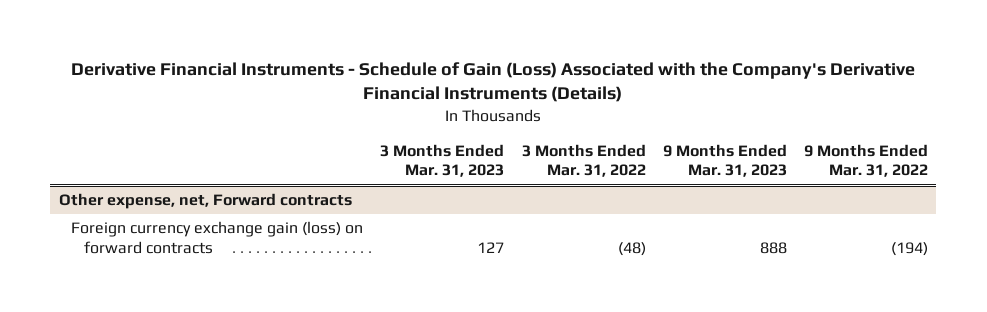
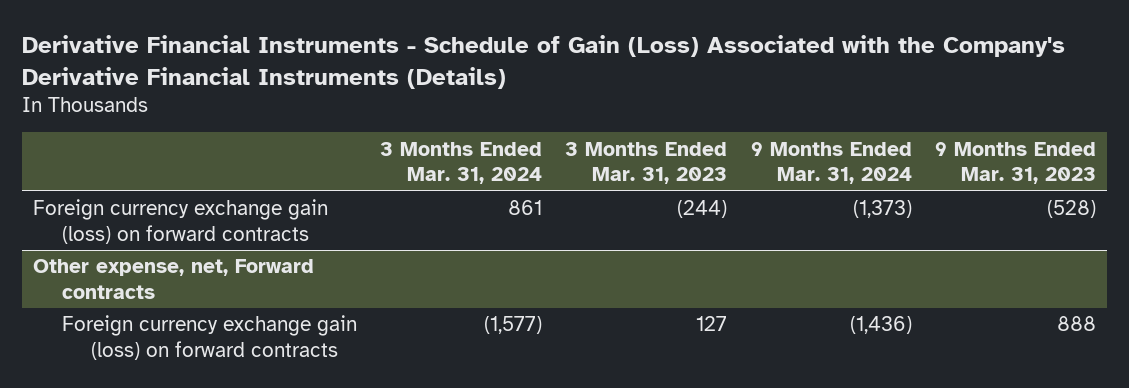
[521,143,646,178] 3 Months Ended Mar. 31, 2022 -> none
[803,143,928,178] 9 Months Ended Mar. 31, 2022 -> none
none -> [380,141,543,185] 3 Months Ended Mar. 31, 2024
none -> [750,141,912,185] 9 Months Ended Mar. 31, 2024
none -> [33,199,329,244] Foreign currency exchange gain (loss) on forward contracts

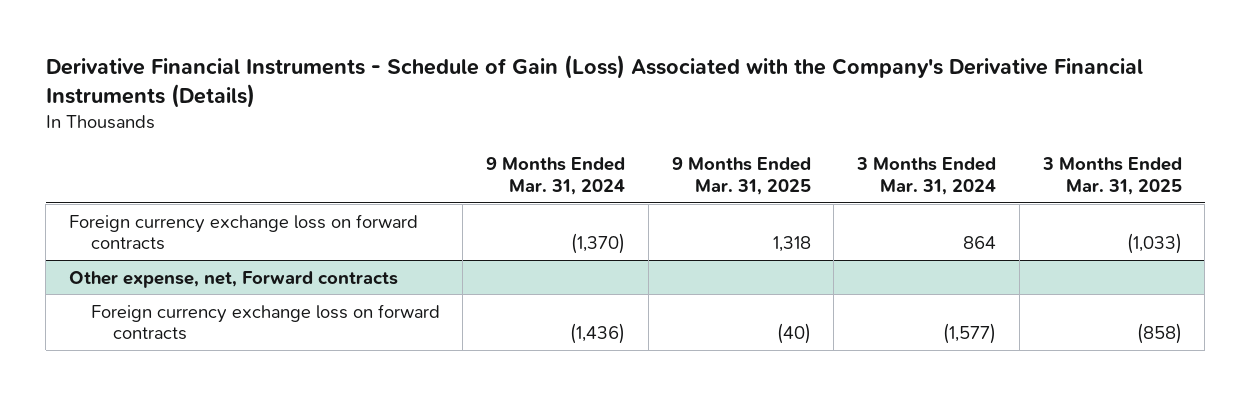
[565,141,728,185] 3 Months Ended Mar. 31, 2023 -> none
[934,141,1096,185] 9 Months Ended Mar. 31, 2023 -> none
none -> [671,157,811,196] 9 Months Ended Mar. 31, 2025
none -> [1041,157,1182,196] 3 Months Ended Mar. 31, 2025
[33,199,329,244] Foreign currency exchange gain (loss) on forward contracts -> [68,213,418,251] Foreign currency exchange loss on forward contracts
[508,200,543,216] 861 -> [963,236,997,250] 864
[852,200,912,219] (1,373) -> [571,233,626,255] (1,370)
[62,315,358,360] Foreign currency exchange gain (loss) on forward contracts -> [90,303,440,341] Foreign currency exchange loss on forward contracts

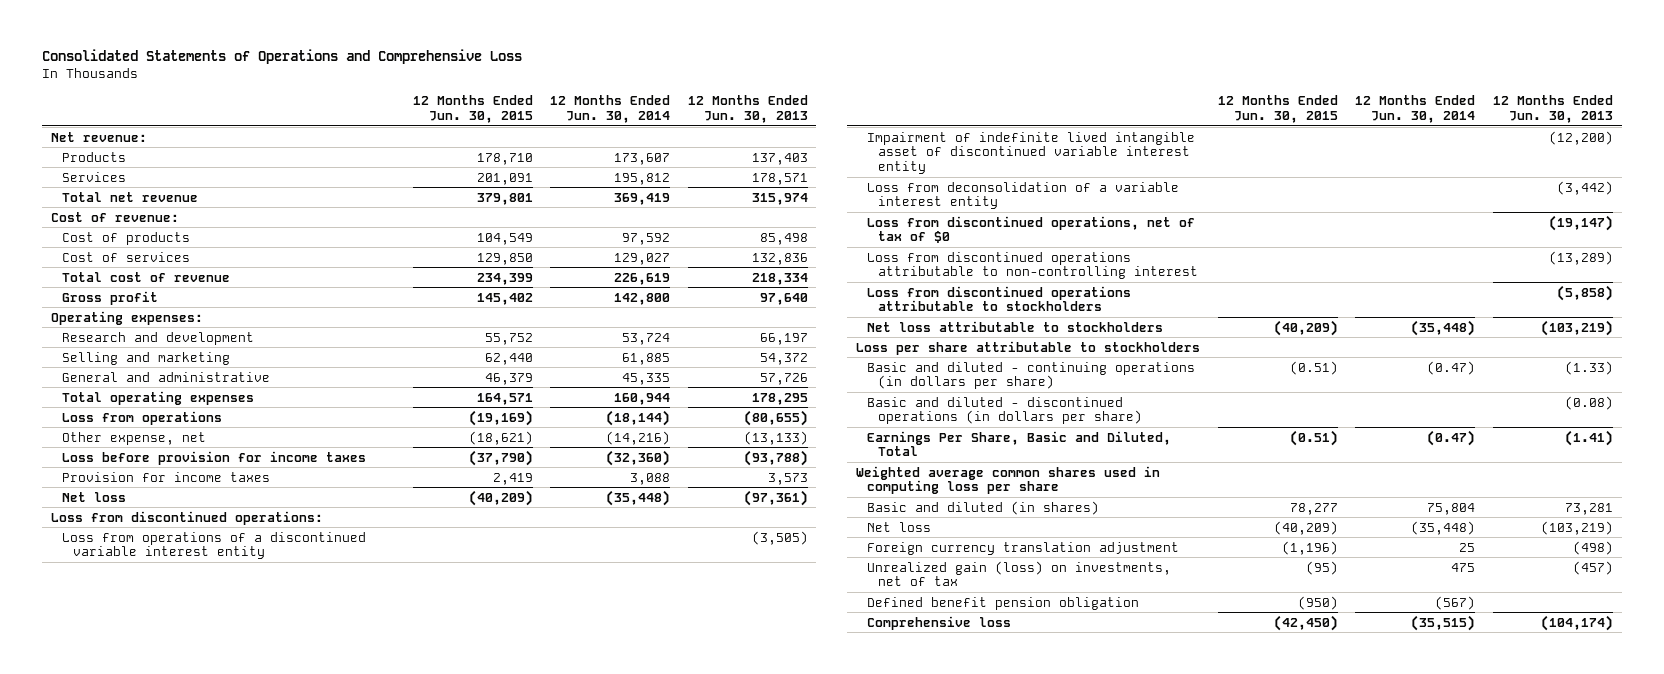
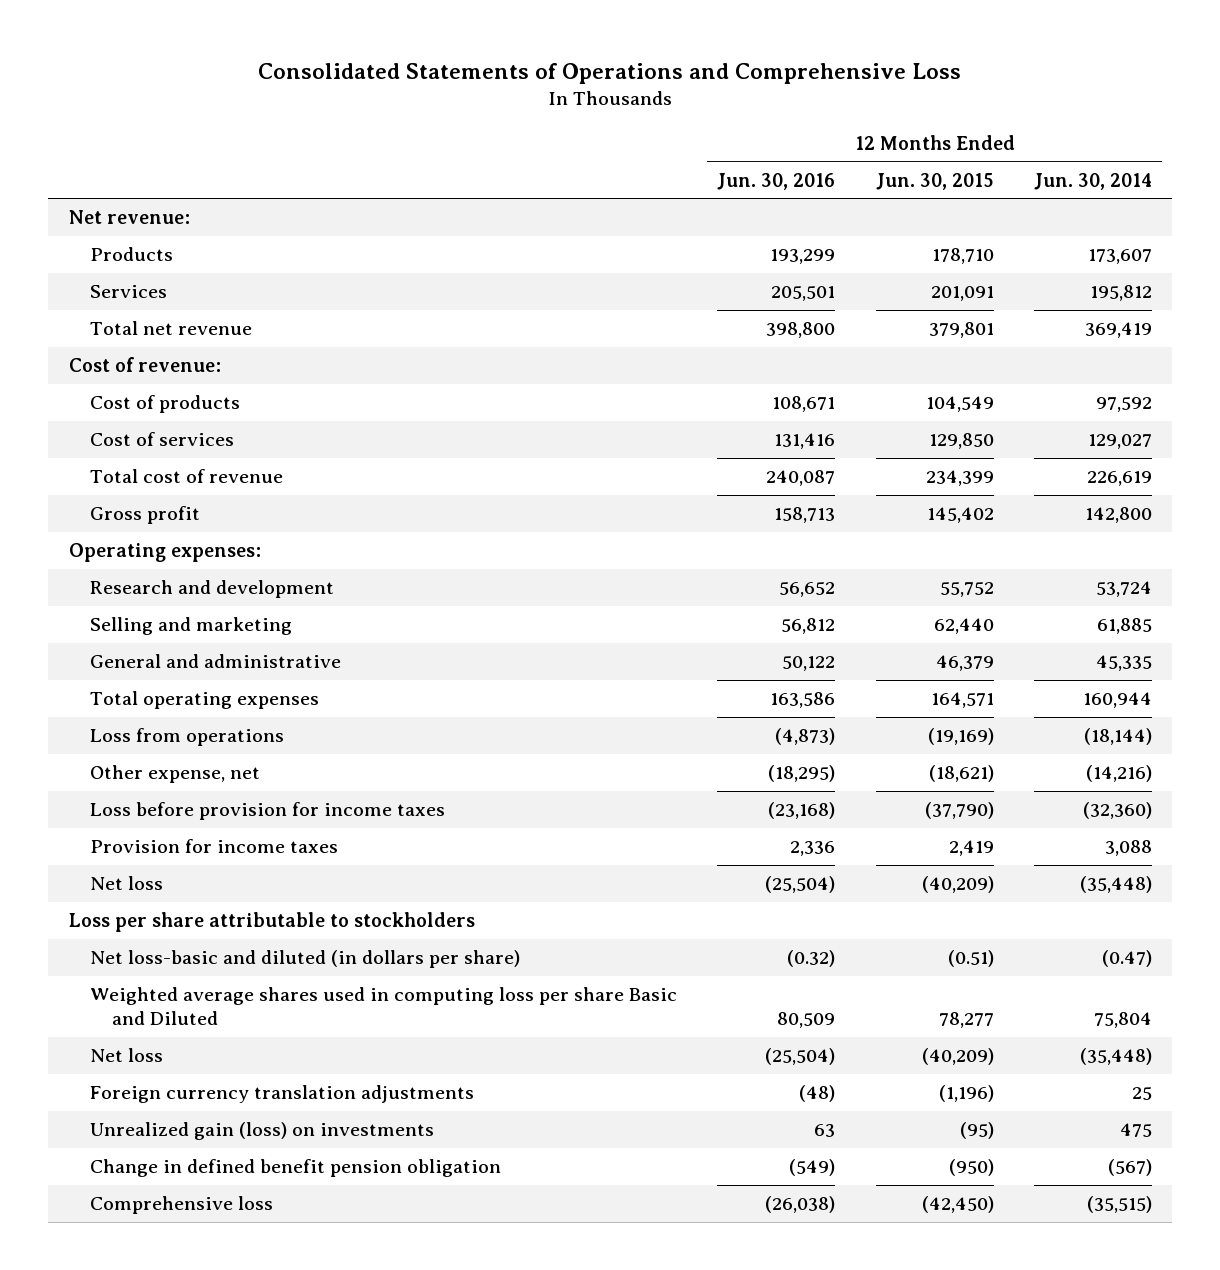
[687,94,808,123] 12 Months Ended Jun. 30, 2013 -> none
none -> [717,172,836,190] Jun. 30, 2016
[50,510,323,525] Loss from discontinued operations: -> none
[61,531,366,560] Loss from operations of a discontinued variable interest entity -> none
[866,131,1195,174] Impairment of indefinite lived intangible asset of discontinued variable interest entity -> none
[866,181,1179,210] Loss from deconsolidation of a variable interest entity -> none
[866,215,1195,244] Loss from discontinued operations, net of tax of $0 -> none
[866,251,1198,280] Loss from discontinued operations attributable to non-controlling interest -> none
[866,285,1131,312] Loss from discontinued operations attributable to stockholders -> none
[866,320,1163,332] Net loss attributable to stockholders -> none
[866,361,1195,390] Basic and diluted - continuing operations (in dollars per share) -> none
[866,396,1142,425] Basic and diluted - discontinued operations (in dollars per share) -> none
[856,465,1161,495] Weighted average common shares used in computing loss per share -> none
[866,430,1171,457] Earnings Per Share, Basic and Diluted, Total -> [90,950,521,969] Net loss-basic and diluted (in dollars per share)
[866,500,1099,515] Basic and diluted (in shares) -> [90,987,678,1026] Weighted average shares used in computing loss per share Basic and Diluted
[866,541,1179,555] Foreign currency translation adjustment -> [90,1085,475,1104] Foreign currency translation adjustments
[866,560,1171,587] Unrealized gain (loss) on investments, net of tax -> [90,1122,435,1141] Unrealized gain (loss) on investments
[866,596,1139,610] Defined benefit pension obligation -> [90,1159,502,1178] Change in defined benefit pension obligation

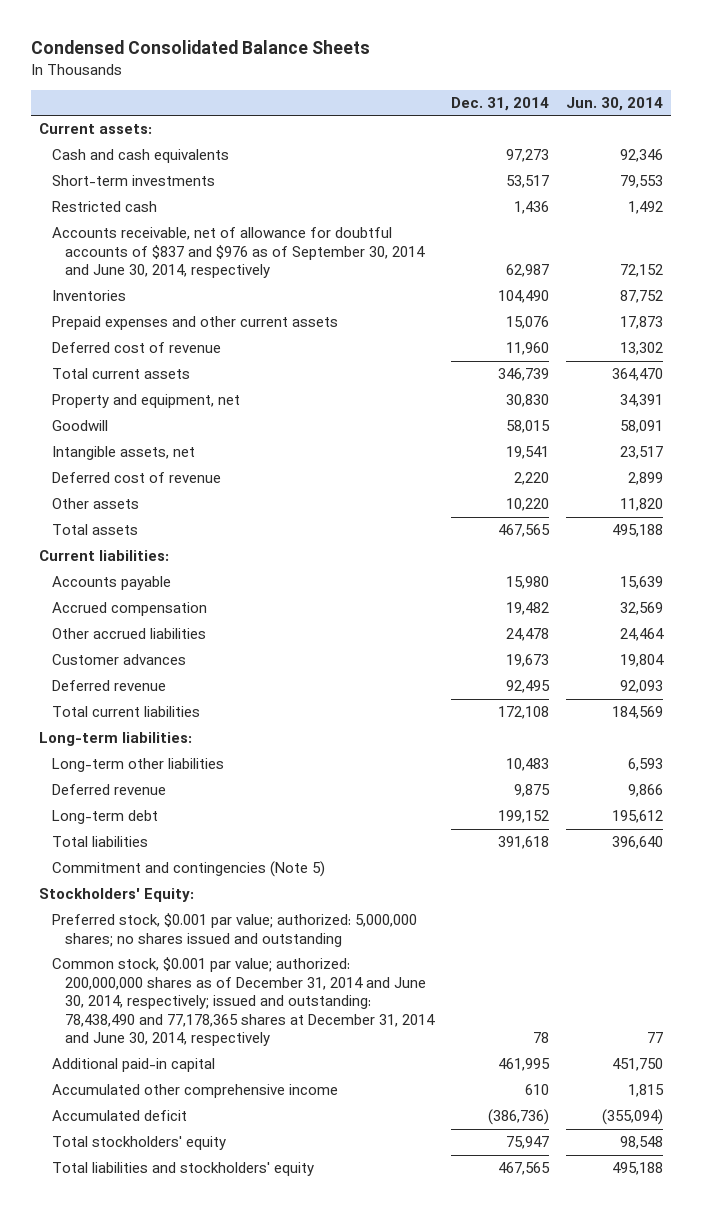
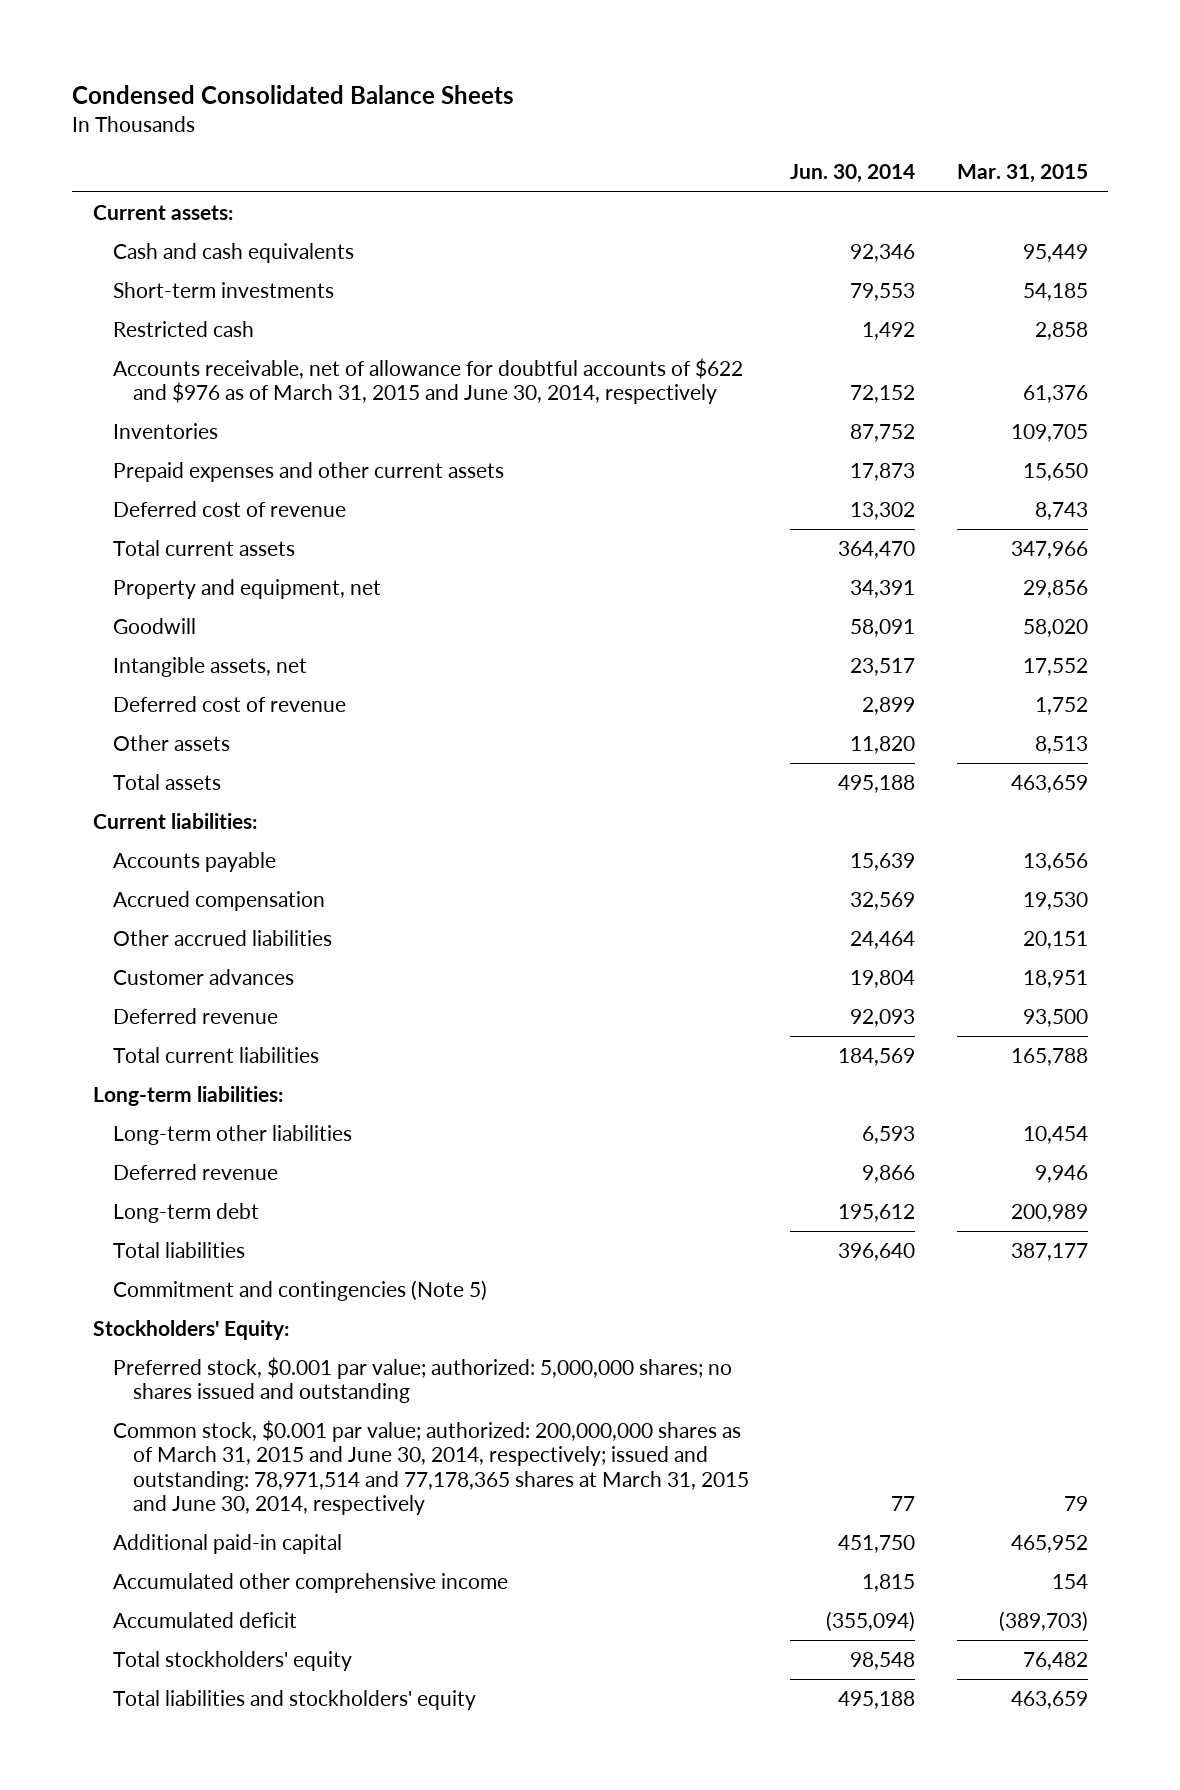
[451,96,550,111] Dec. 31, 2014 -> none
none -> [956,164,1088,184] Mar. 31, 2015
[52,227,426,279] Accounts receivable, net of allowance for doubtful accounts of $837 and $976 as of September 30, 2014 and June 30, 2014, respectively -> [112,358,743,405] Accounts receivable, net of allowance for doubtful accounts of $622 and $976 as of March 31, 2015 and June 30, 2014, respectively
[52,957,436,1047] Common stock, $0.001 par value; authorized: 200,000,000 shares as of December 31, 2014 and June 30, 2014, respectively; issued and outstanding: 78,438,490 and 77,178,365 shares at December 31, 2014 and June 30, 2014, respectively -> [112,1420,749,1515] Common stock, $0.001 par value; authorized: 200,000,000 shares as of March 31, 2015 and June 30, 2014, respectively; issued and outstanding: 78,971,514 and 77,178,365 shares at March 31, 2015 and June 30, 2014, respectively

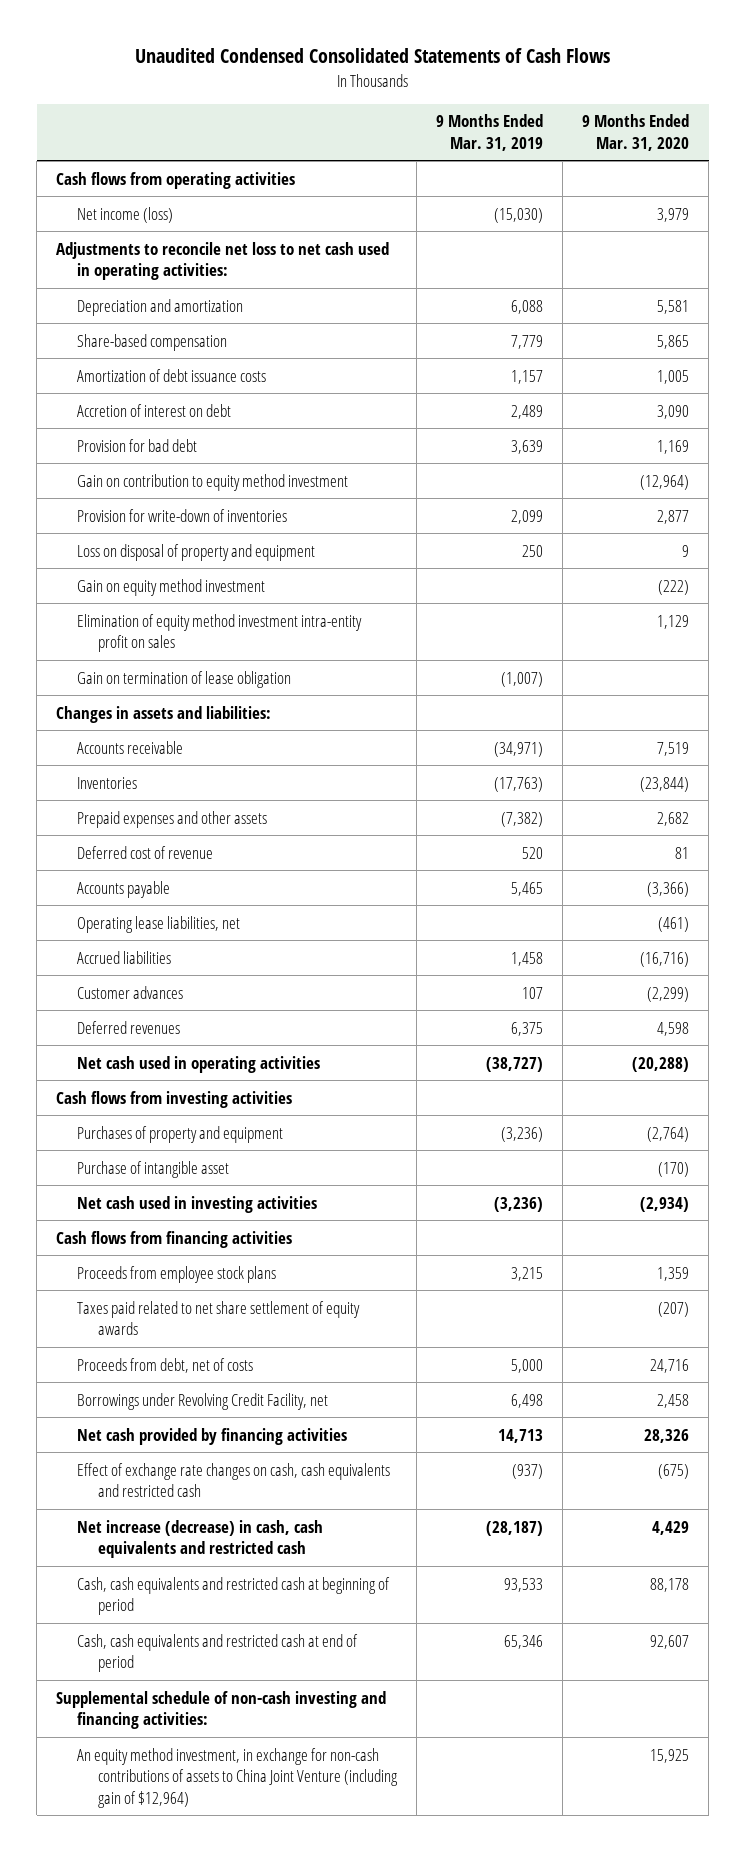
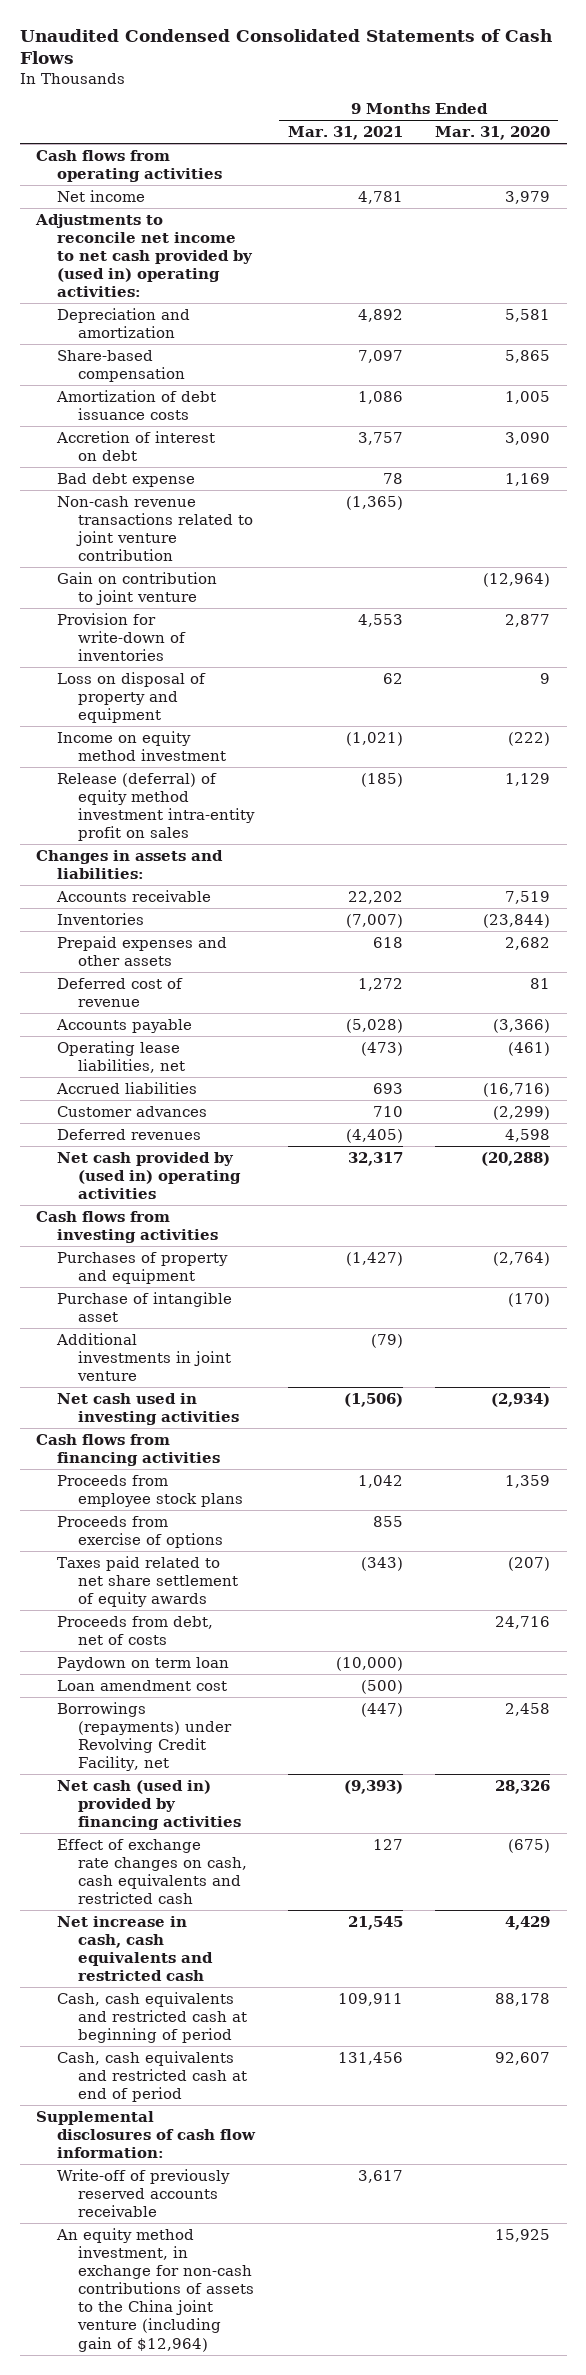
[436,114,544,151] 9 Months Ended Mar. 31, 2019 -> none
none -> [287,126,403,141] Mar. 31, 2021
[77,206,174,223] Net income (loss) -> [56,189,145,202] Net income
[56,241,390,281] Adjustments to reconcile net loss to net cash used in operating activities: -> [35,213,253,298] Adjustments to reconcile net income to net cash provided by (used in) operating activities:
[77,438,198,452] Provision for bad debt -> [56,472,195,487] Bad debt expense
none -> [56,495,253,562] Non-cash revenue transactions related to joint venture contribution
[77,473,349,491] Gain on contribution to equity method investment -> [56,571,217,605] Gain on contribution to joint venture
[77,670,292,688] Gain on termination of lease obligation -> none
[77,578,266,596] Gain on equity method investment -> [56,730,226,761] Income on equity method investment
[77,613,363,653] Elimination of equity method investment intra-entity profit on sales -> [56,772,255,842] Release (deferral) of equity method investment intra-entity profit on sales
[77,1055,321,1073] Net cash used in operating activities -> [56,1151,241,1199] Net cash provided by (used in) operating activities
none -> [55,1332,231,1381] Additional investments in joint venture
none -> [56,1515,223,1548] Proceeds from exercise of options
none -> [56,1656,229,1671] Paydown on term loan
none -> [56,1679,227,1691] Loan amendment cost
[77,1392,329,1410] Borrowings under Revolving Credit Facility, net -> [56,1701,232,1772] Borrowings (repayments) under Revolving Credit Facility, net
[77,1427,348,1445] Net cash provided by financing activities -> [56,1779,241,1830] Net cash (used in) provided by financing activities
[77,1519,324,1559] Net increase (decrease) in cash, cash equivalents and restricted cash -> [56,1915,213,1982] Net increase in cash, cash equivalents and restricted cash
[56,1690,387,1730] Supplemental schedule of non-cash investing and financing activities: -> none
none -> [36,2110,256,2158] Supplemental disclosures of cash flow information:
none -> [56,2168,230,2217] Write-off of previously reserved accounts receivable
[77,1747,399,1808] An equity method investment, in exchange for non-cash contributions of assets to China Joint Venture (including gain of $12,964) -> [55,2227,254,2352] An equity method investment, in exchange for non-cash contributions of assets to the China joint venture (including gain of $12,964)

